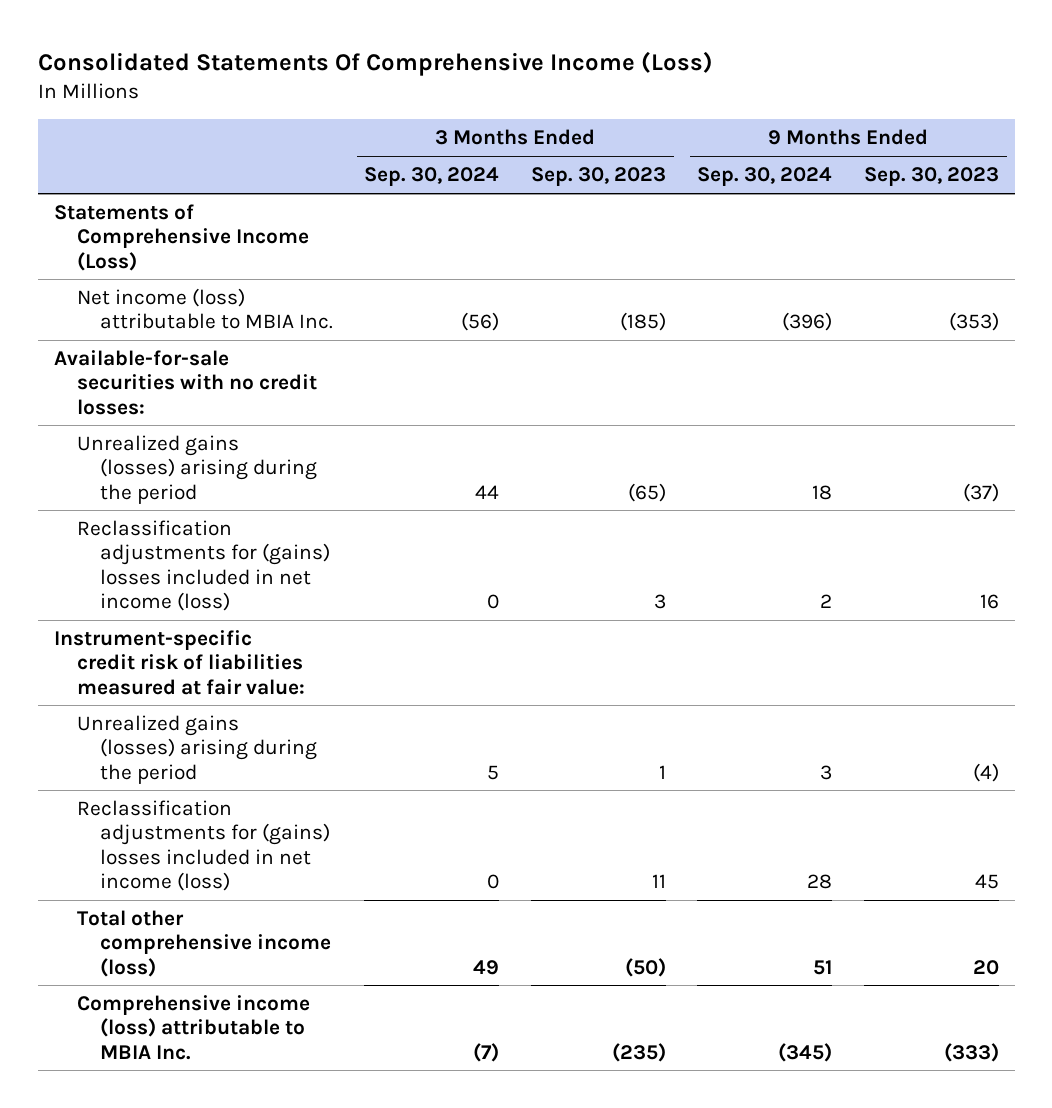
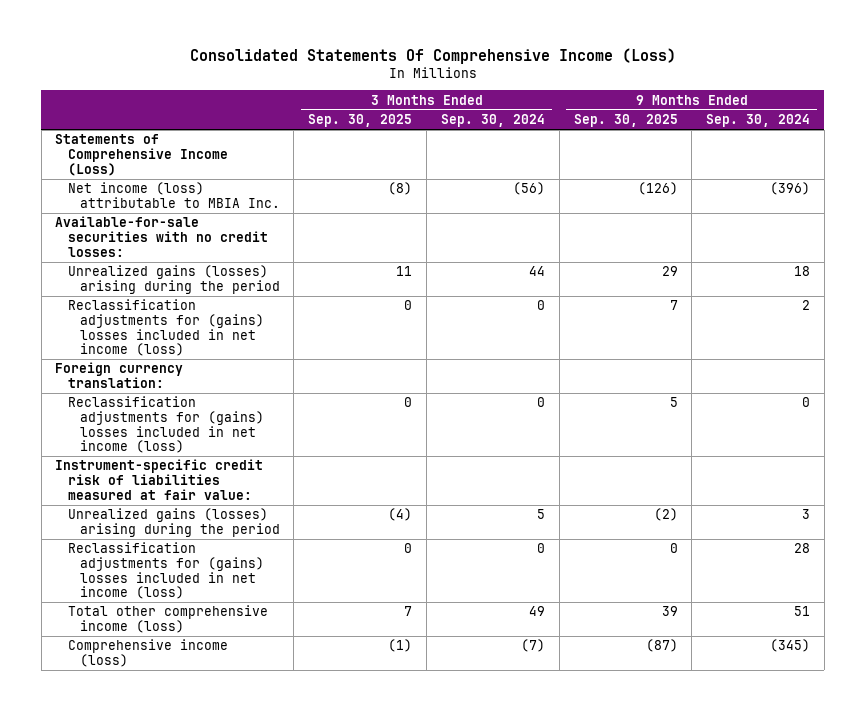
[530,167,666,187] Sep. 30, 2023 -> none
[863,167,999,187] Sep. 30, 2023 -> none
none -> [308,114,413,128] Sep. 30, 2025
none -> [573,114,678,128] Sep. 30, 2025
none -> [55,362,184,388] Foreign currency translation:
none -> [67,396,264,454] Reclassification adjustments for (gains) losses included in net income (loss)
[76,995,310,1060] Comprehensive income (loss) attributable to MBIA Inc. -> [67,639,228,667] Comprehensive income (loss)

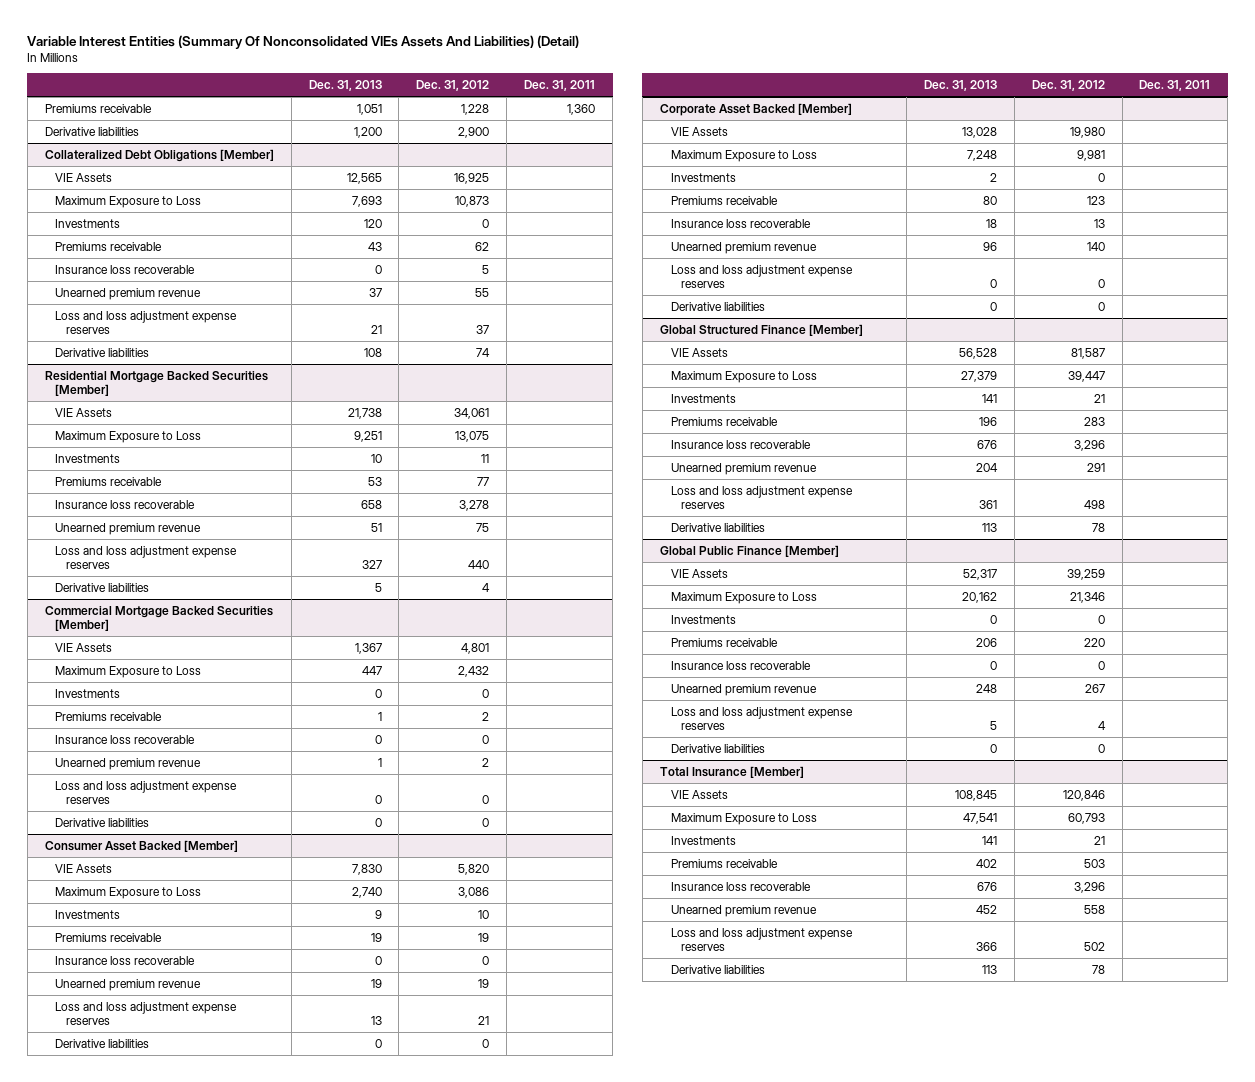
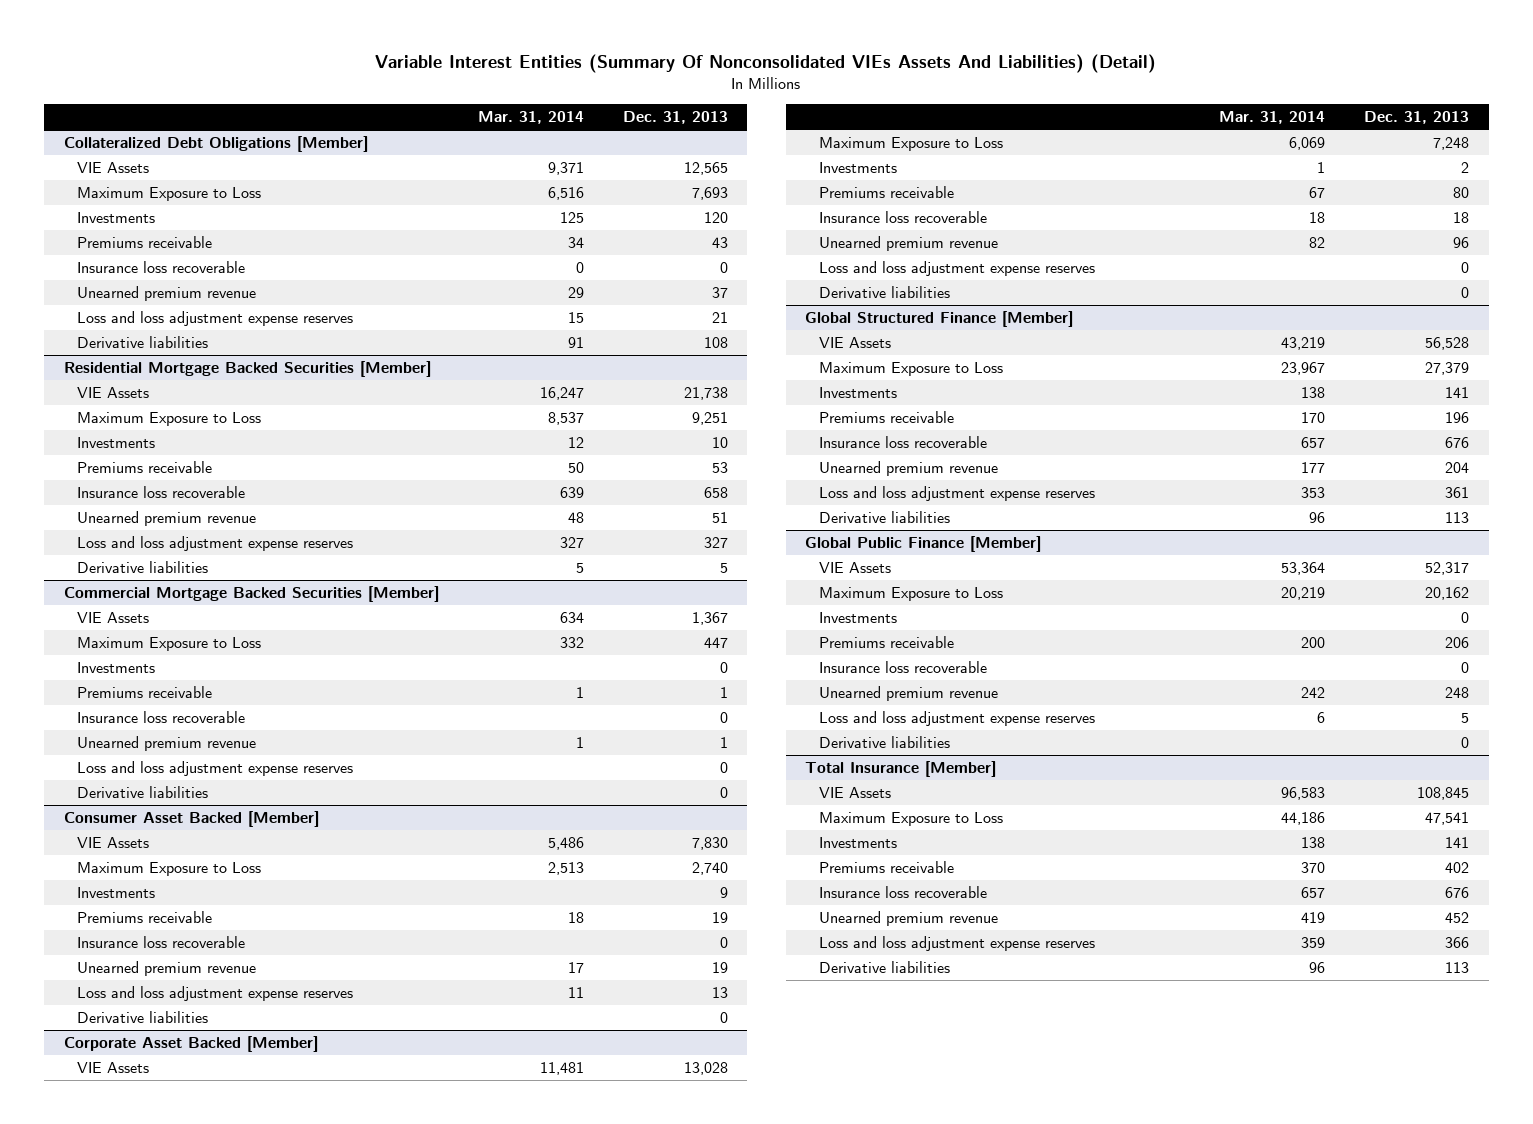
[416,80,490,92] Dec. 31, 2012 -> none
[524,80,596,92] Dec. 31, 2011 -> none
none -> [477,110,584,124] Mar. 31, 2014
[44,103,152,113] Premiums receivable -> none
[44,126,139,136] Derivative liabilities -> none

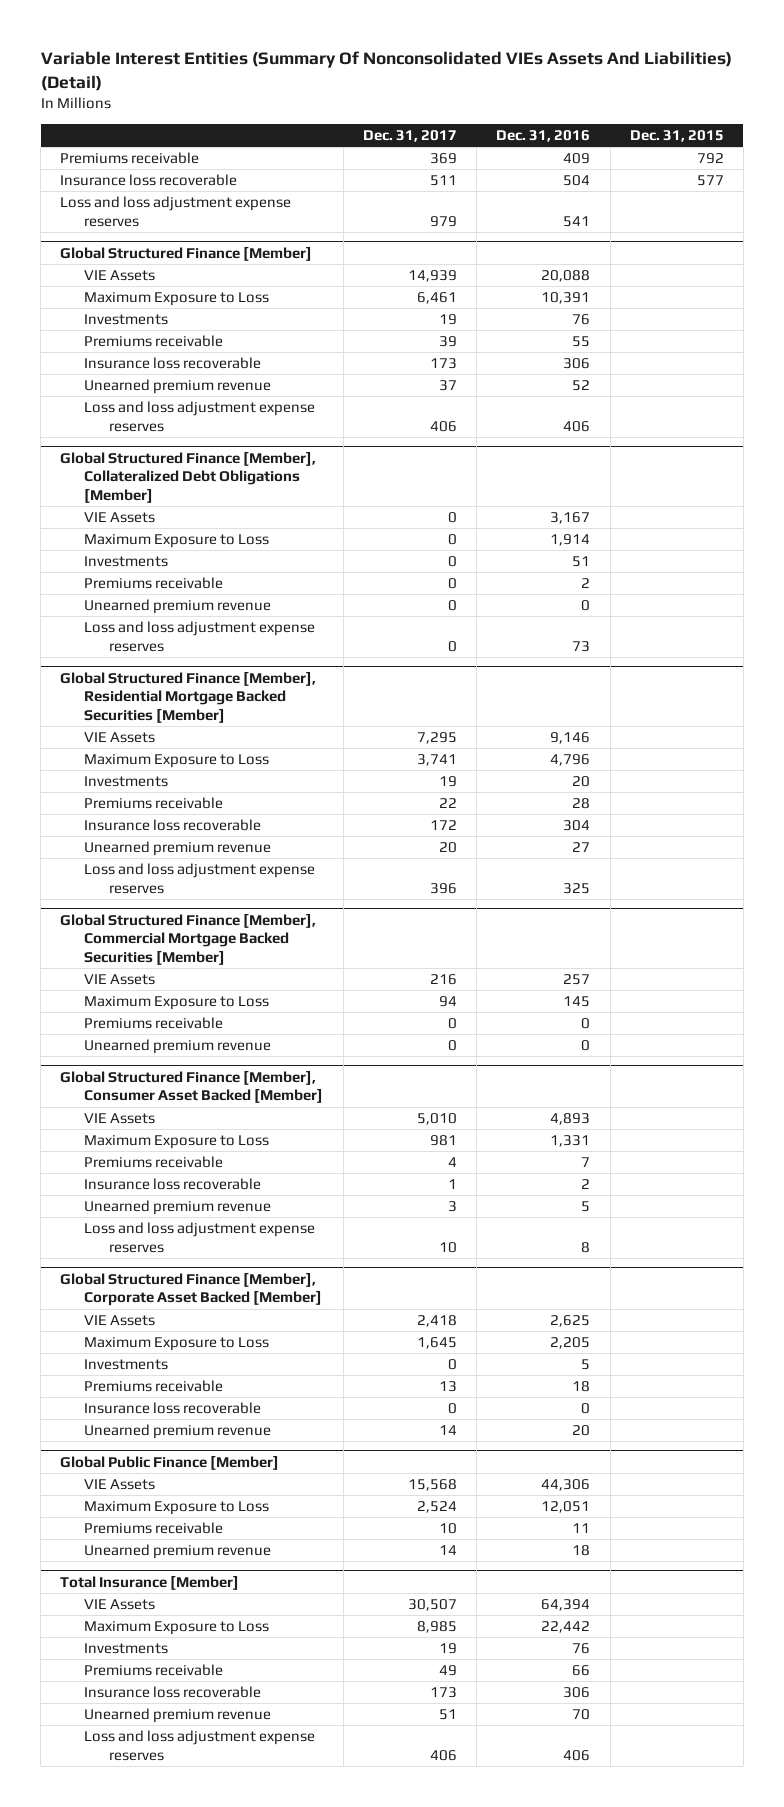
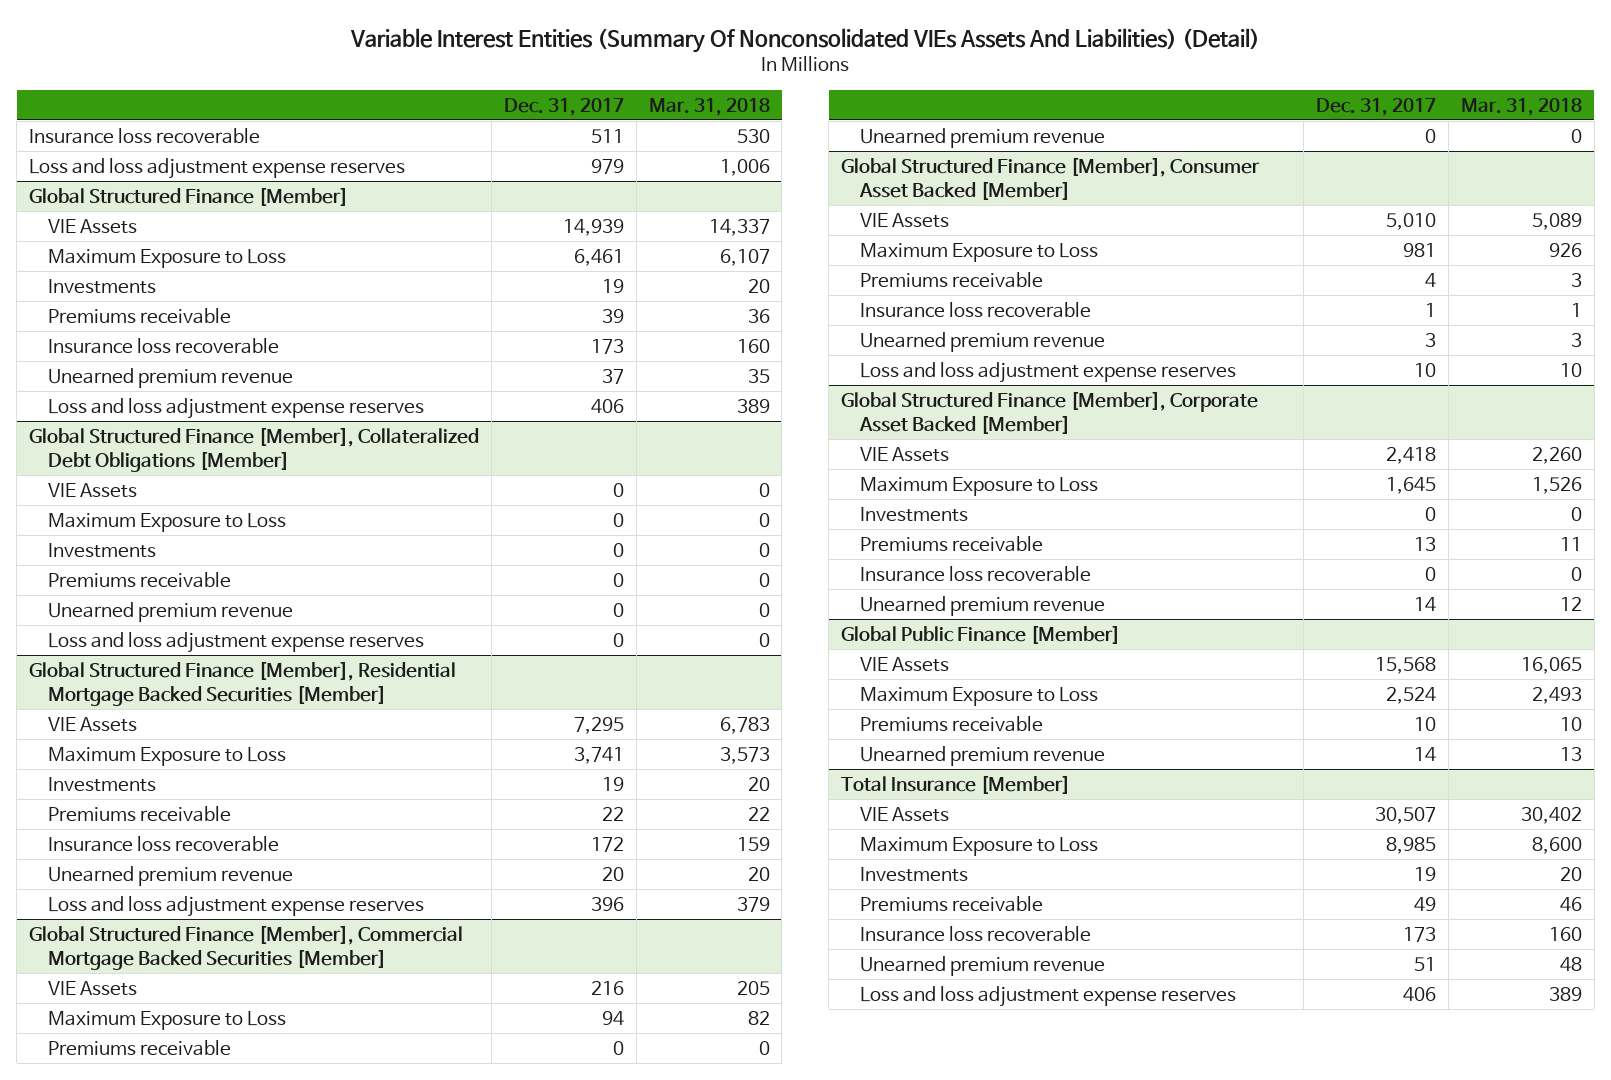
[496,129,591,142] Dec. 31, 2016 -> none
[629,129,724,142] Dec. 31, 2015 -> none
none -> [648,97,770,116] Mar. 31, 2018
[60,152,200,165] Premiums receivable -> none

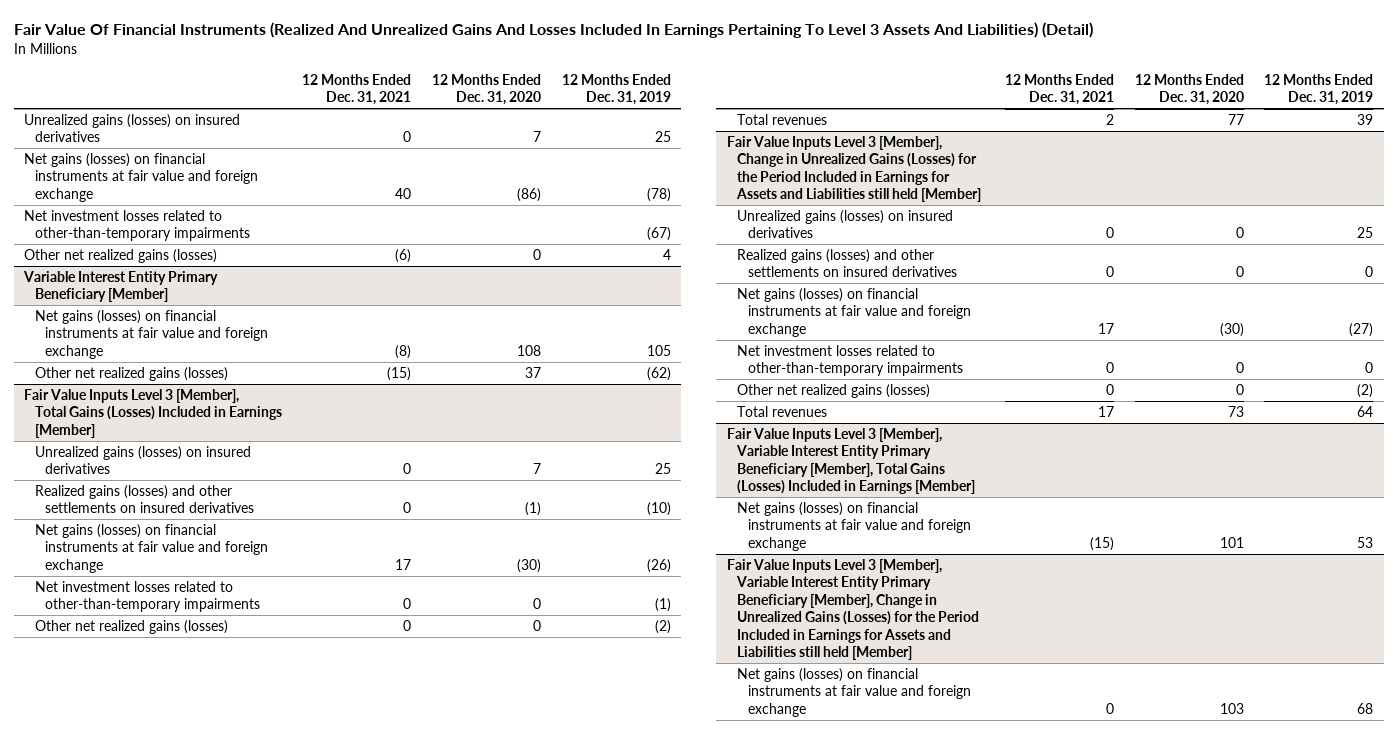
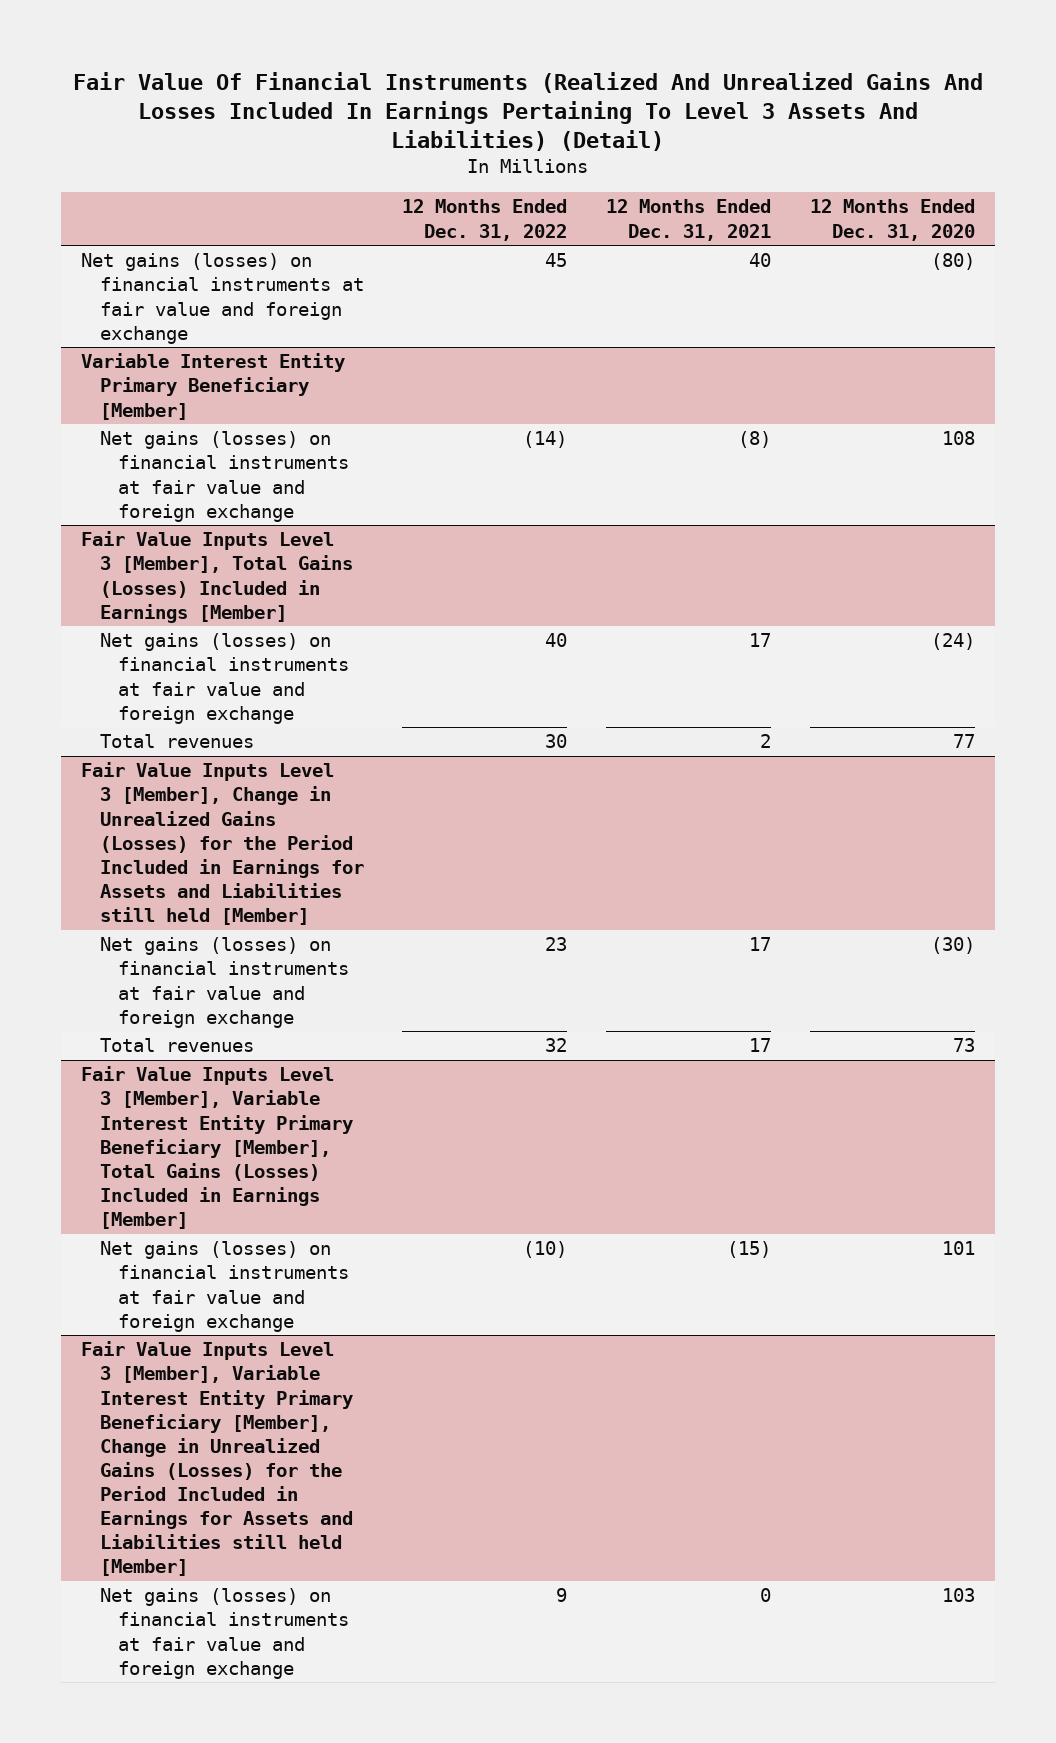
[561,73,671,106] 12 Months Ended Dec. 31, 2019 -> none
none -> [402,199,568,241] 12 Months Ended Dec. 31, 2022
[23,114,240,143] Unrealized gains (losses) on insured derivatives -> none
[23,210,250,242] Net investment losses related to other-than-temporary impairments -> none
[23,249,217,264] Other net realized gains (losses) -> none
[517,187,542,202] (86) -> [931,253,976,271] (80)
[34,367,228,382] Other net realized gains (losses) -> none
[34,446,251,475] Unrealized gains (losses) on insured derivatives -> none
[34,485,255,514] Realized gains (losses) and other settlements on insured derivatives -> none
[34,581,261,613] Net investment losses related to other-than-temporary impairments -> none
[34,620,228,635] Other net realized gains (losses) -> none
[517,558,542,573] (30) -> [931,633,976,651] (24)
[737,210,954,239] Unrealized gains (losses) on insured derivatives -> none
[737,249,958,278] Realized gains (losses) and other settlements on insured derivatives -> none
[737,345,964,377] Net investment losses related to other-than-temporary impairments -> none
[737,384,931,399] Other net realized gains (losses) -> none

